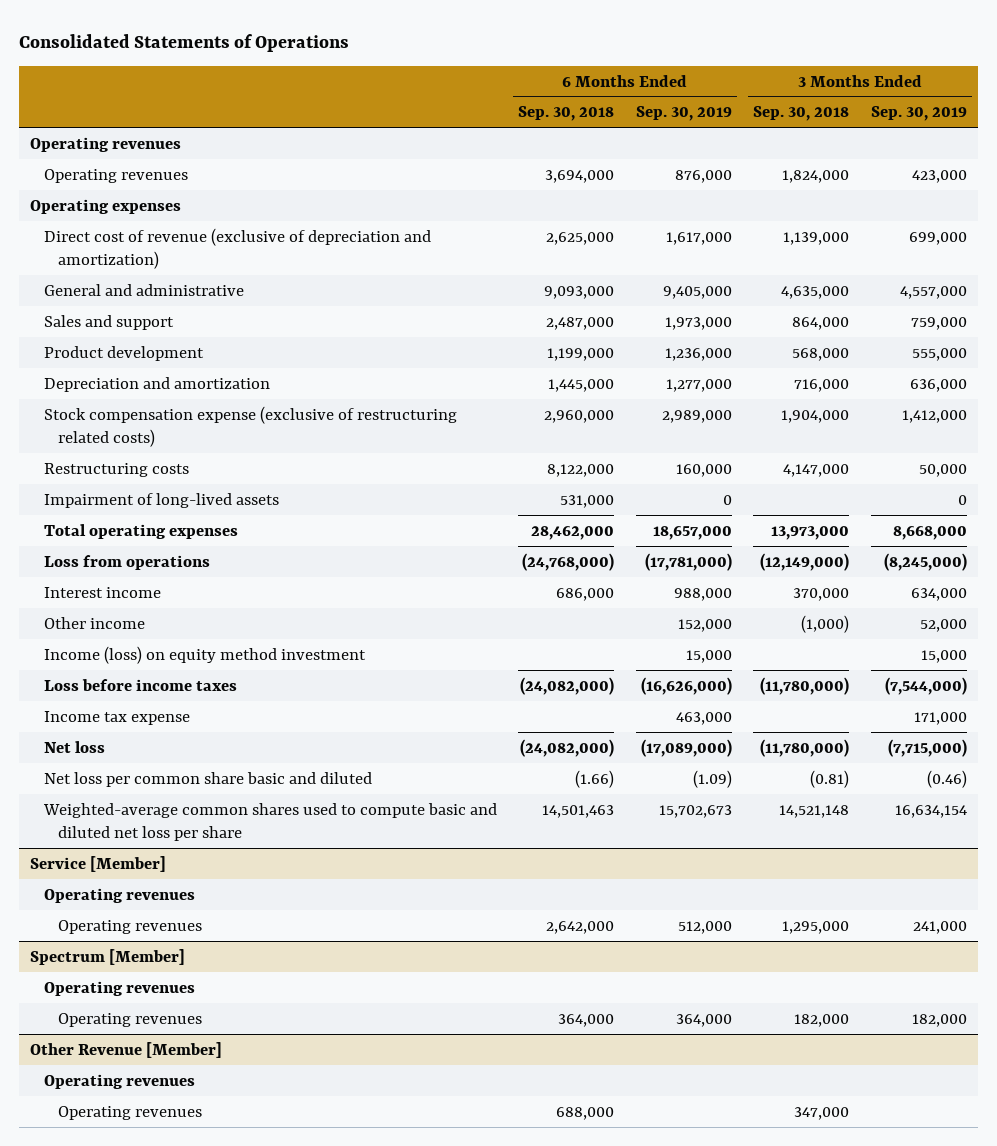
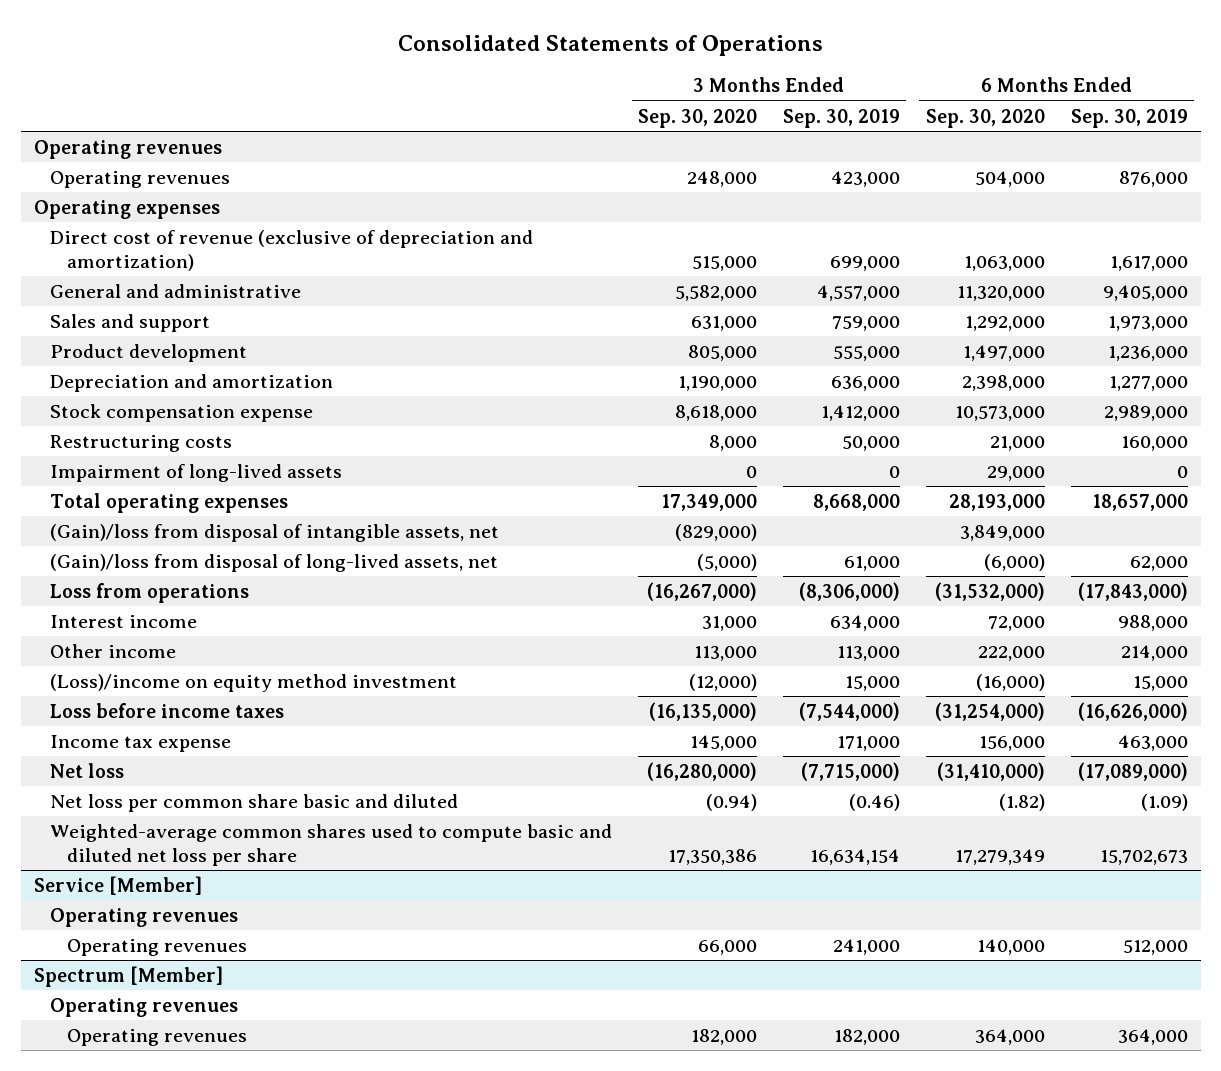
[518,106,615,122] Sep. 30, 2018 -> none
[753,106,850,122] Sep. 30, 2018 -> none
none -> [638,108,758,128] Sep. 30, 2020
none -> [925,108,1045,128] Sep. 30, 2020
[43,405,457,447] Stock compensation expense (exclusive of restructuring related costs) -> [50,403,314,422] Stock compensation expense
none -> [50,523,500,542] (Gain)/loss from disposal of intangible assets, net
none -> [50,553,499,572] (Gain)/loss from disposal of long-lived assets, net
[644,552,732,571] (17,781,000) -> [1077,581,1188,601] (17,843,000)
[883,552,967,571] (8,245,000) -> [799,581,901,601] (8,306,000)
[677,618,732,632] 152,000 -> [1120,644,1188,661] 214,000
[919,618,967,632] 52,000 -> [837,645,901,661] 113,000
[43,645,366,664] Income (loss) on equity method investment -> [50,673,458,692] (Loss)/income on equity method investment
[30,1041,223,1058] Other Revenue [Member] -> none
[43,1073,195,1089] Operating revenues -> none
[57,1105,202,1120] Operating revenues -> none

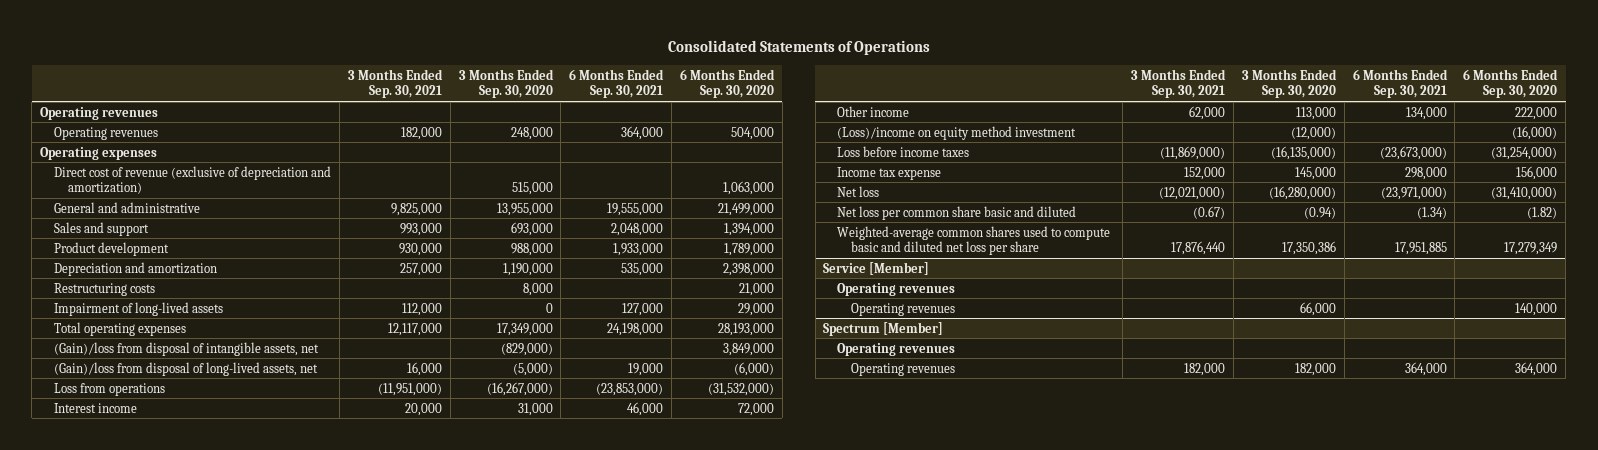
[783,108,901,128] Sep. 30, 2019 -> none
[1070,108,1188,128] Sep. 30, 2019 -> none
none -> [347,68,443,99] 3 Months Ended Sep. 30, 2021
none -> [569,68,665,99] 6 Months Ended Sep. 30, 2021
[675,284,758,301] 5,582,000 -> [496,202,553,216] 13,955,000
[956,285,1045,301] 11,320,000 -> [718,202,775,216] 21,499,000
[691,315,758,331] 631,000 -> [510,221,553,236] 693,000
[964,315,1045,331] 1,292,000 -> [724,222,775,236] 1,394,000
[688,344,758,361] 805,000 -> [510,242,553,256] 988,000
[962,344,1045,361] 1,497,000 -> [724,242,775,256] 1,789,000
[50,403,314,422] Stock compensation expense -> none

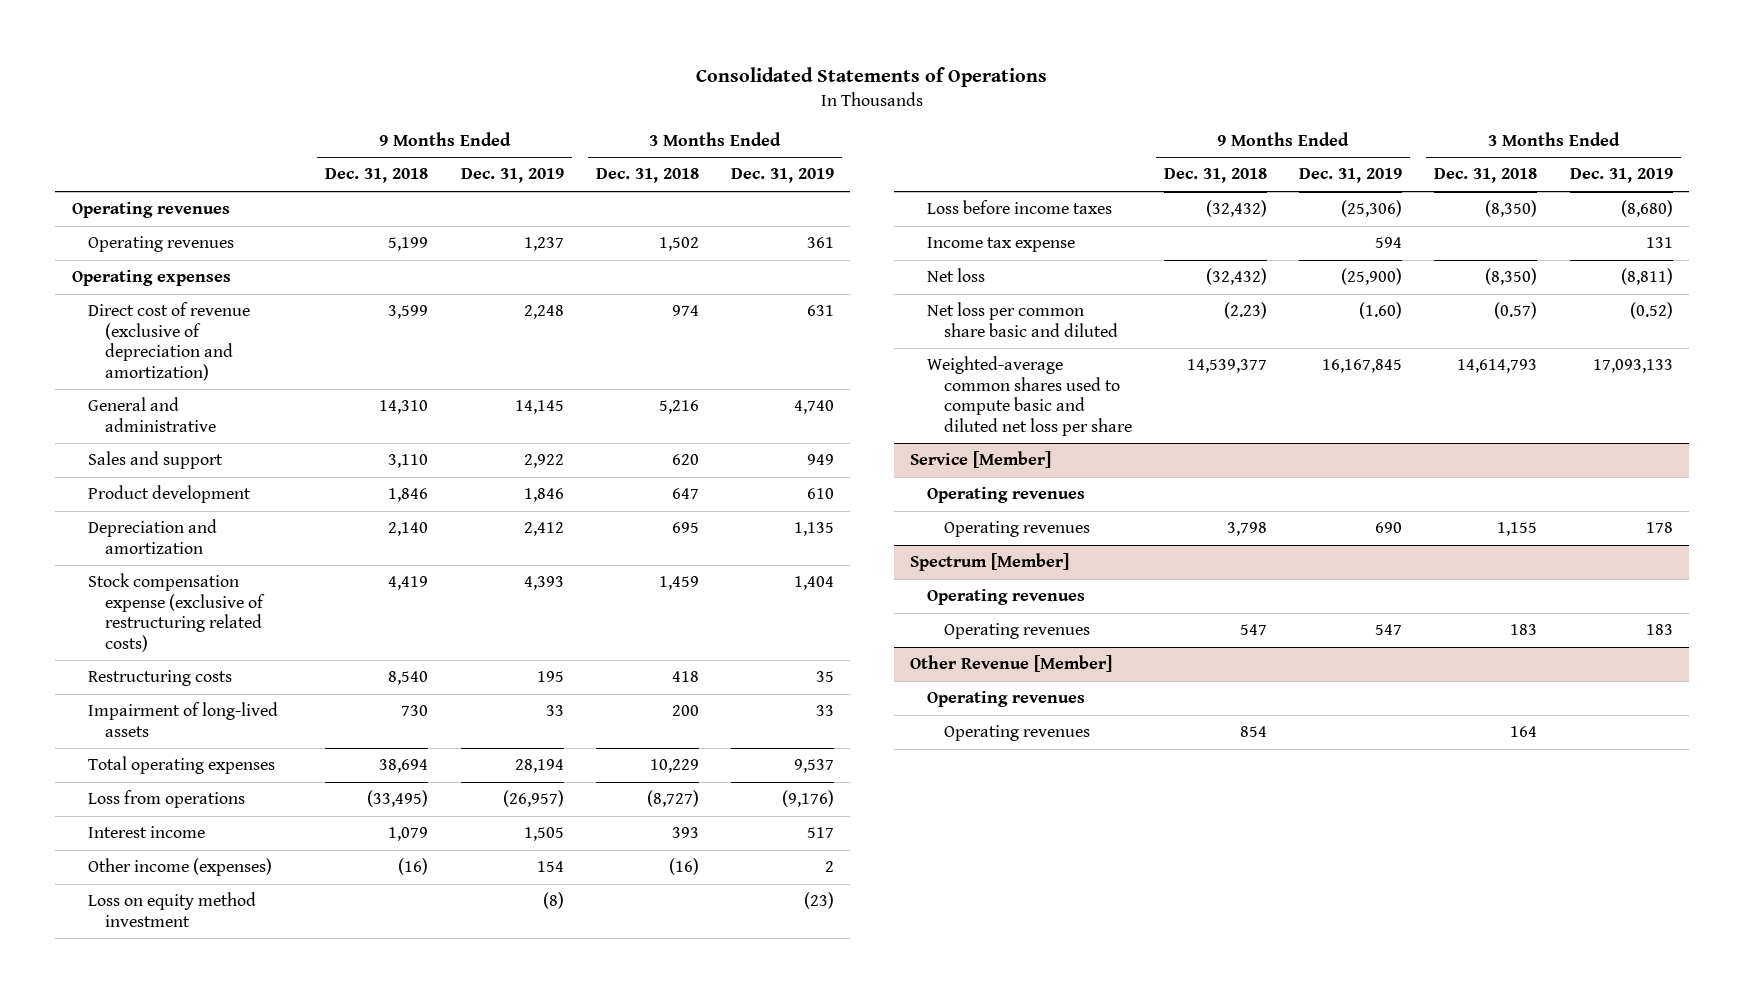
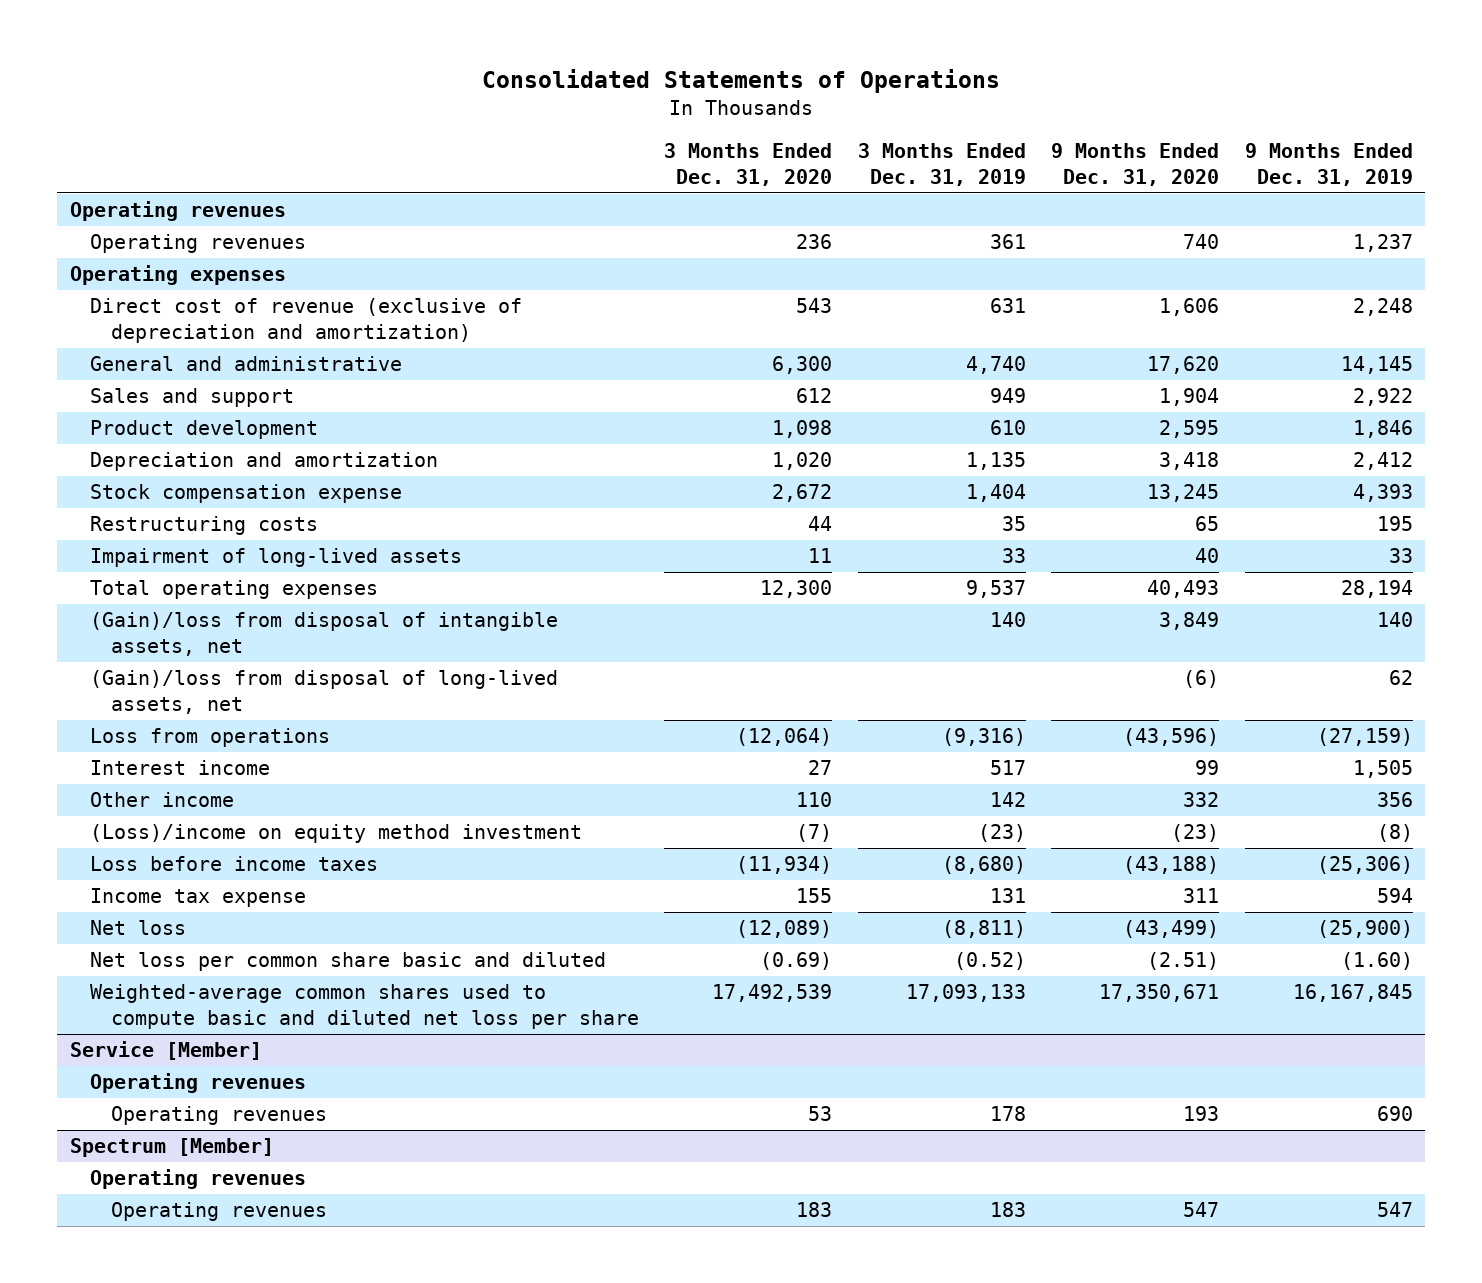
[325,168,429,184] Dec. 31, 2018 -> none
[596,168,700,184] Dec. 31, 2018 -> none
none -> [664,143,833,186] 3 Months Ended Dec. 31, 2020
none -> [1051,143,1220,186] 9 Months Ended Dec. 31, 2020
[88,573,266,652] Stock compensation expense (exclusive of restructuring related costs) -> [90,484,403,504] Stock compensation expense
none -> [90,612,559,657] (Gain)/loss from disposal of intangible assets, net
none -> [90,670,559,715] (Gain)/loss from disposal of long-lived assets, net
[502,790,564,808] (26,957) -> [1316,728,1413,747] (27,159)
[782,790,835,808] (9,176) -> [941,728,1026,747] (9,316)
[88,858,273,877] Other income (expenses) -> [90,792,235,808] Other income
[536,861,564,873] 154 -> [1376,792,1413,808] 356
[825,861,835,873] 2 -> [989,792,1026,808] 142
[88,892,257,927] Loss on equity method investment -> [90,824,583,844] (Loss)/income on equity method investment
[910,655,1113,673] Other Revenue [Member] -> none
[926,691,1085,708] Operating revenues -> none
[943,725,1090,742] Operating revenues -> none

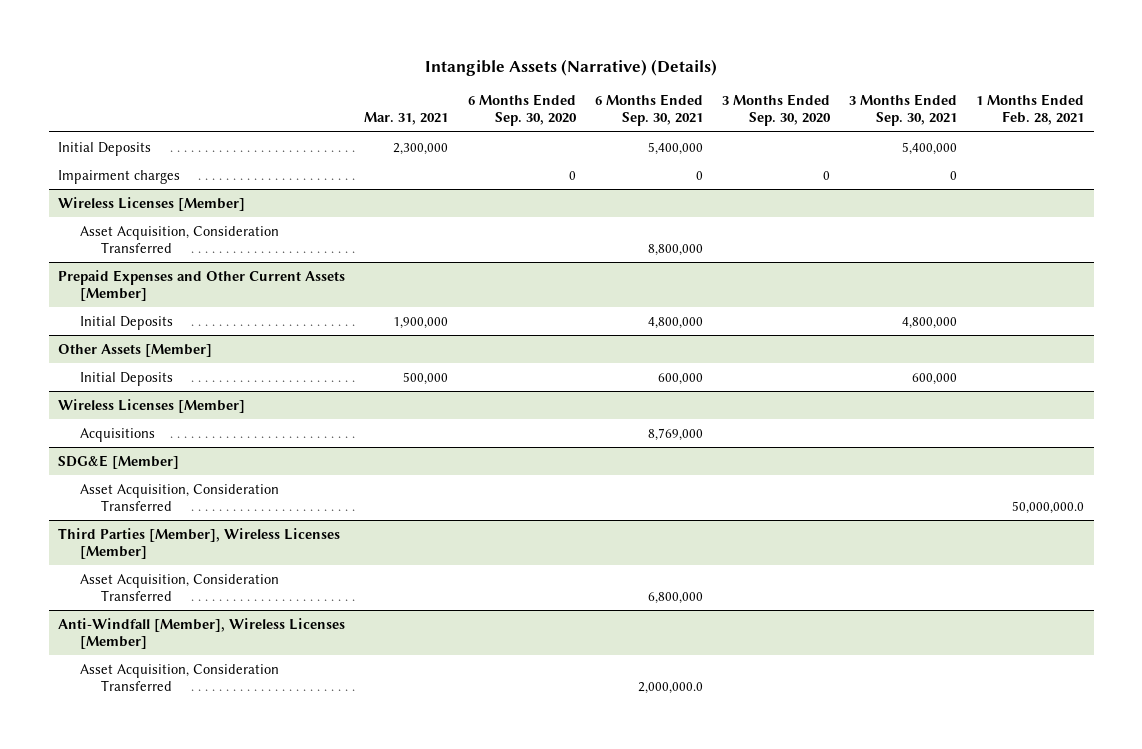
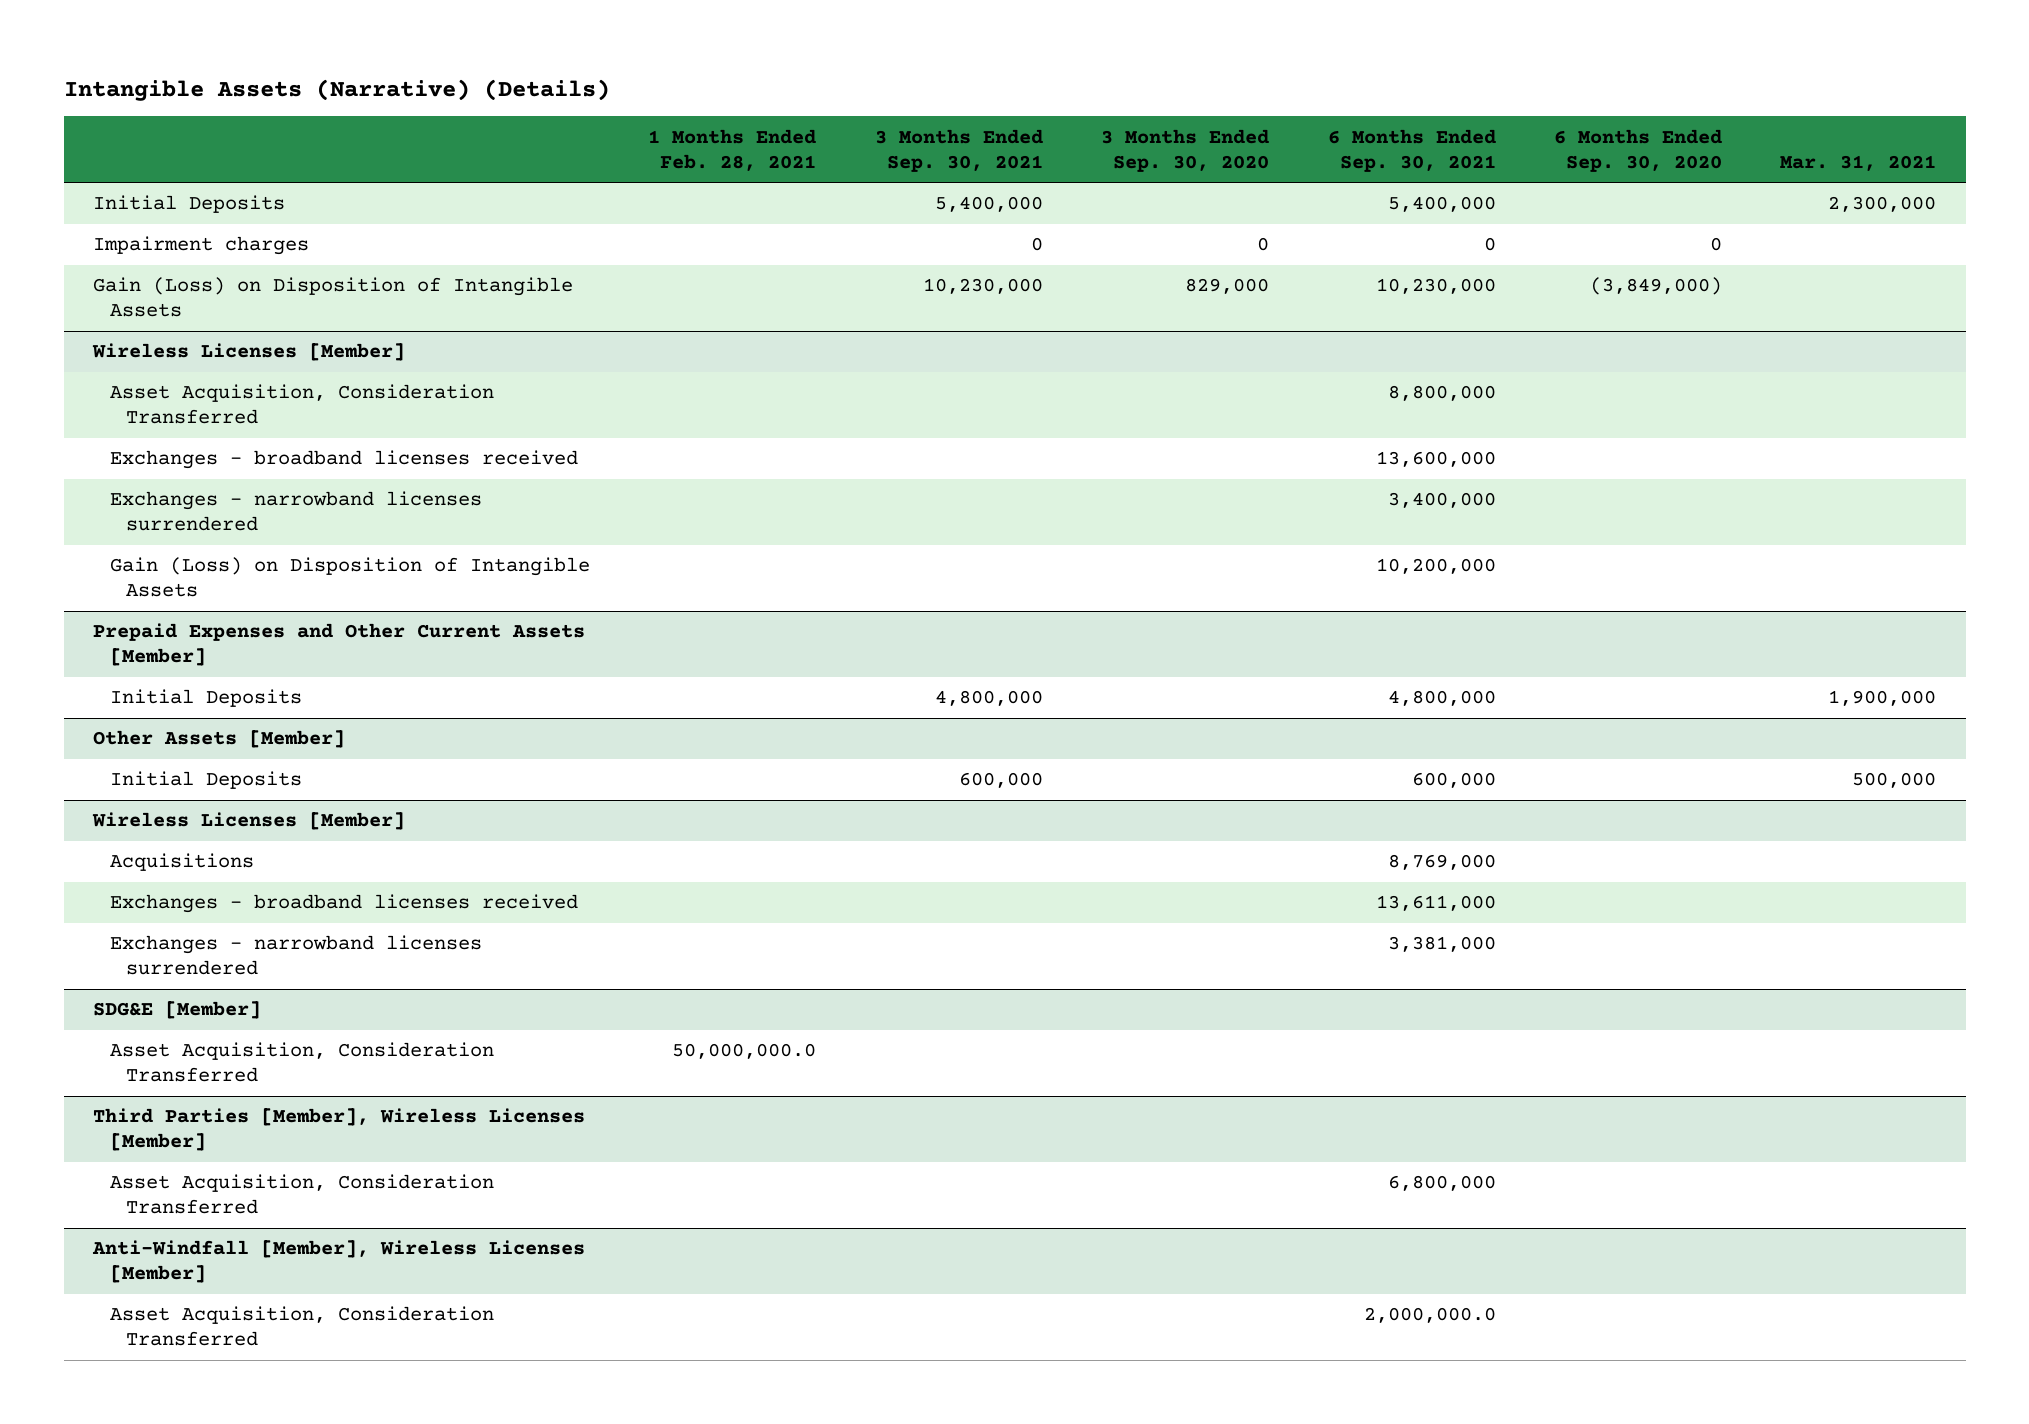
none -> [92,277,573,318] Gain (Loss) on Disposition of Intangible Assets
none -> [109,450,578,470] Exchanges - broadband licenses received
none -> [109,491,482,532] Exchanges - narrowband licenses surrendered
none -> [109,557,590,598] Gain (Loss) on Disposition of Intangible Assets
none -> [109,894,578,914] Exchanges - broadband licenses received
none -> [109,935,482,976] Exchanges - narrowband licenses surrendered

